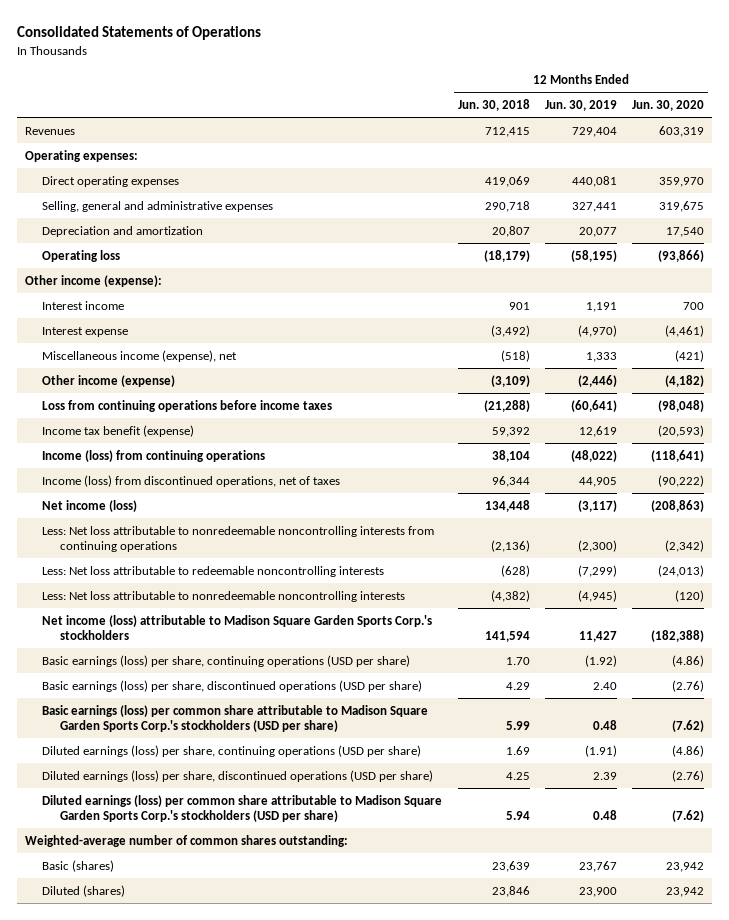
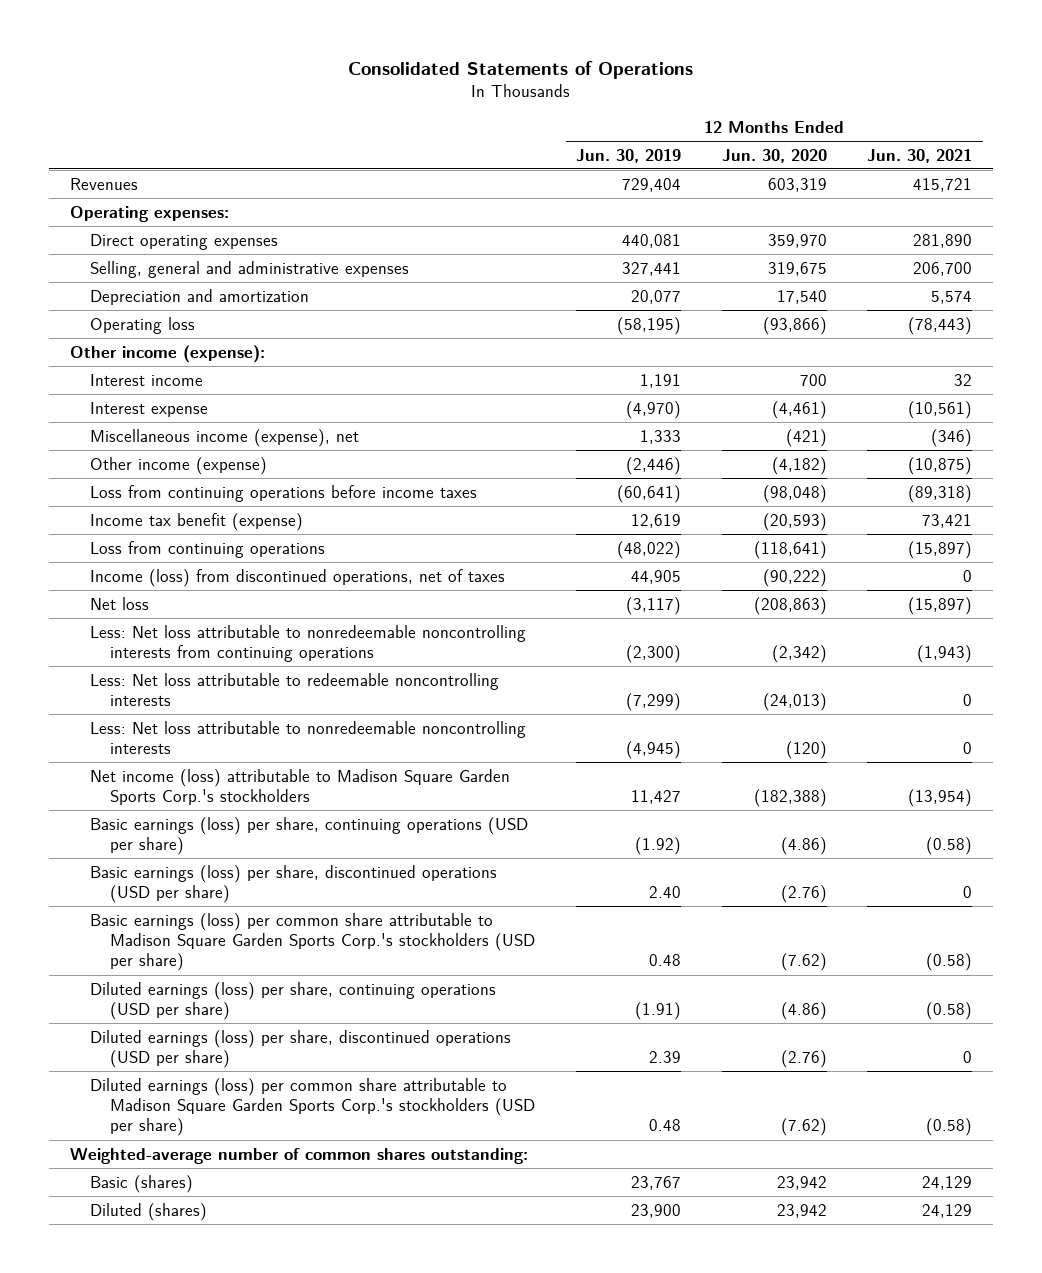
[457,99,530,112] Jun. 30, 2018 -> none
none -> [867,148,973,163] Jun. 30, 2021
[42,449,266,462] Income (loss) from continuing operations -> [89,540,325,558] Loss from continuing operations
[42,499,138,512] Net income (loss) -> [89,596,149,610] Net loss

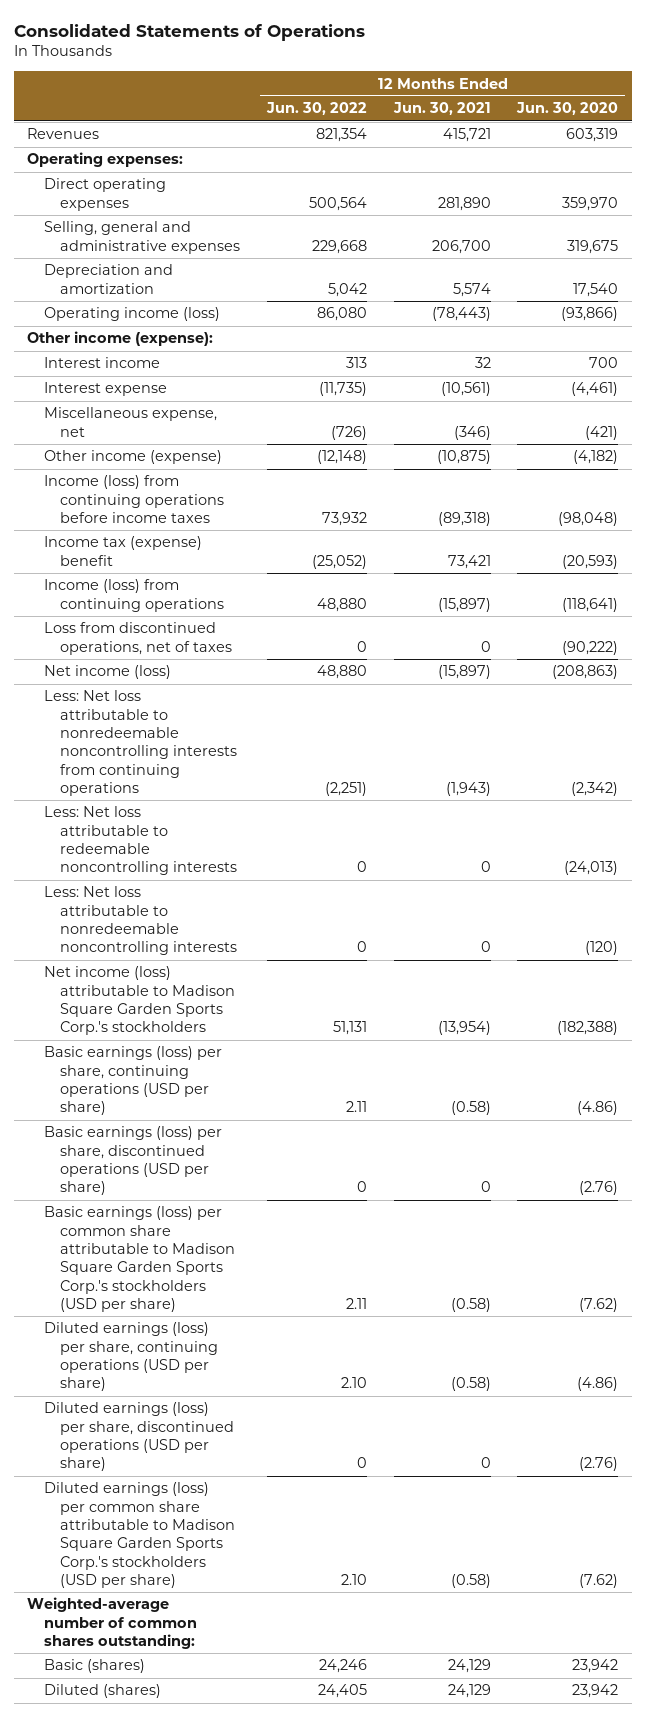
[575,148,681,163] Jun. 30, 2019 -> none
none -> [265,102,367,116] Jun. 30, 2022
[89,316,195,334] Operating loss -> [43,307,220,322] Operating income (loss)
[89,428,359,447] Miscellaneous income (expense), net -> [43,407,217,437] Miscellaneous expense, net
[89,484,477,502] Loss from continuing operations before income taxes -> [43,475,225,524] Income (loss) from continuing operations before income taxes
[89,512,303,531] Income tax benefit (expense) -> [43,536,202,566] Income tax (expense) benefit
[89,540,325,558] Loss from continuing operations -> [43,579,225,612] Income (loss) from continuing operations
[89,568,505,587] Income (loss) from discontinued operations, net of taxes -> [43,622,233,655] Loss from discontinued operations, net of taxes
[89,596,149,610] Net loss -> [43,665,171,680] Net income (loss)

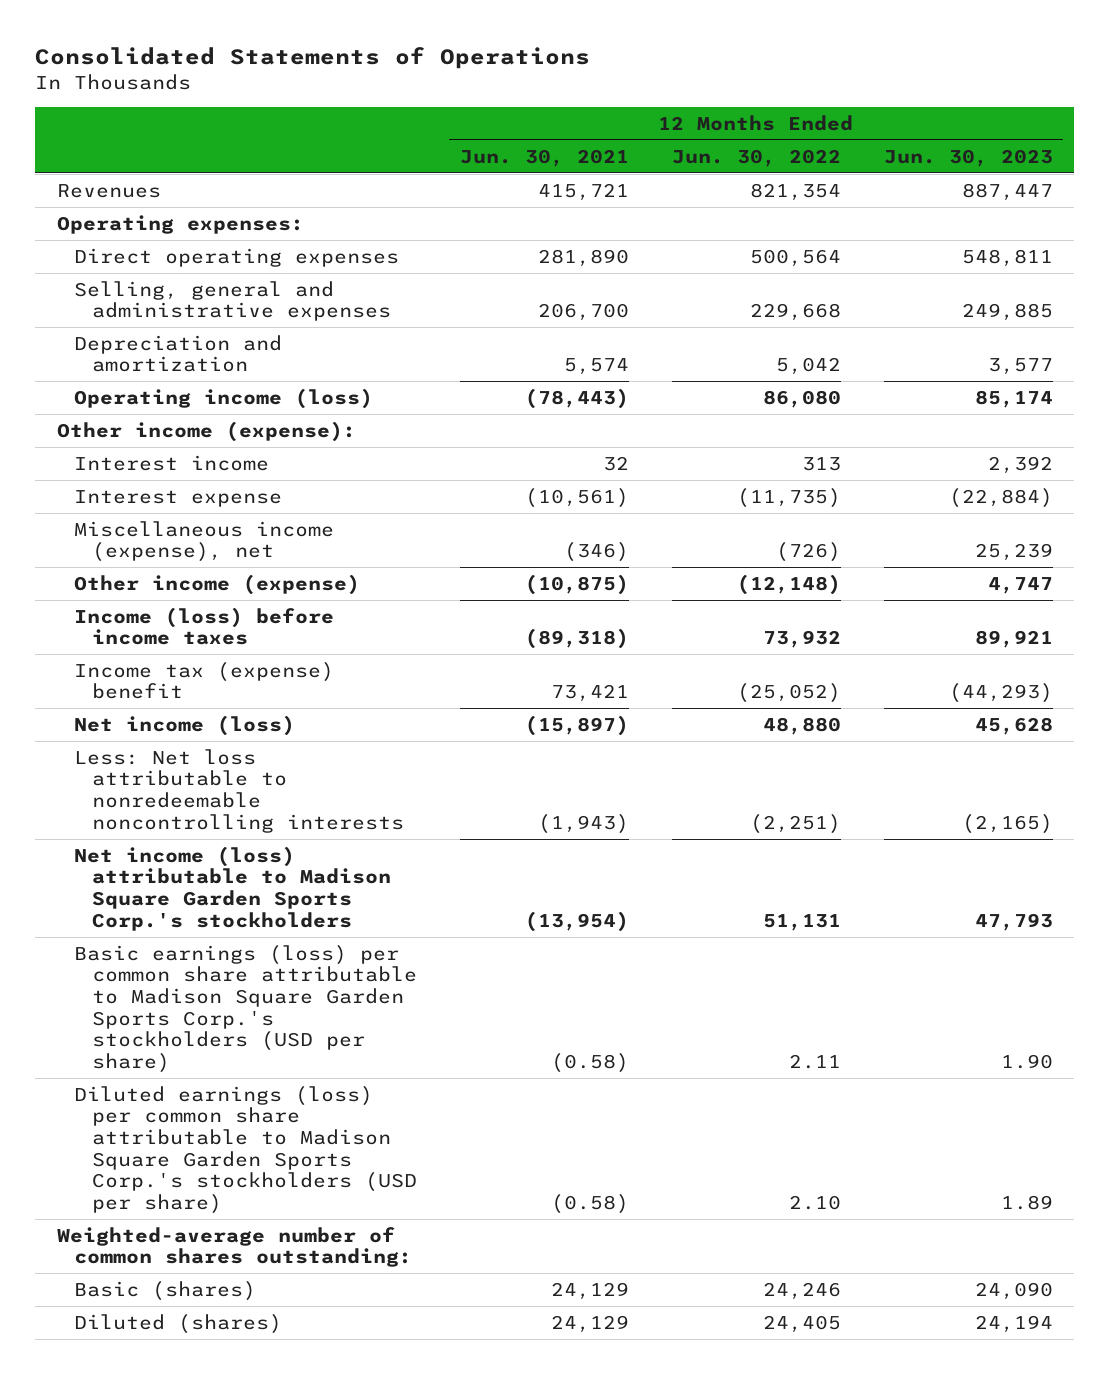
[516,102,619,116] Jun. 30, 2020 -> none
none -> [883,148,1053,167] Jun. 30, 2023
[43,407,217,437] Miscellaneous expense, net -> [74,520,335,563] Miscellaneous income (expense), net
[43,475,225,524] Income (loss) from continuing operations before income taxes -> [74,606,335,646] Income (loss) before income taxes
[43,579,225,612] Income (loss) from continuing operations -> none
[43,622,233,655] Loss from discontinued operations, net of taxes -> none
[43,806,238,876] Less: Net loss attributable to redeemable noncontrolling interests -> none
[43,886,238,956] Less: Net loss attributable to nonredeemable noncontrolling interests -> none
[43,690,238,796] Less: Net loss attributable to nonredeemable noncontrolling interests from continuing operations -> [74,748,404,833] Less: Net loss attributable to nonredeemable noncontrolling interests
[43,1046,222,1116] Basic earnings (loss) per share, continuing operations (USD per share) -> none
[43,1126,222,1196] Basic earnings (loss) per share, discontinued operations (USD per share) -> none
[43,1322,219,1392] Diluted earnings (loss) per share, continuing operations (USD per share) -> none
[43,1402,235,1472] Diluted earnings (loss) per share, discontinued operations (USD per share) -> none

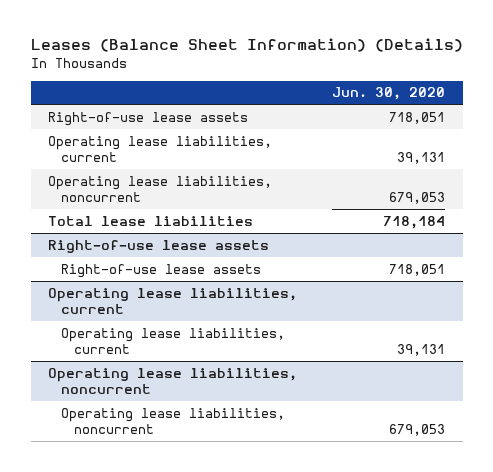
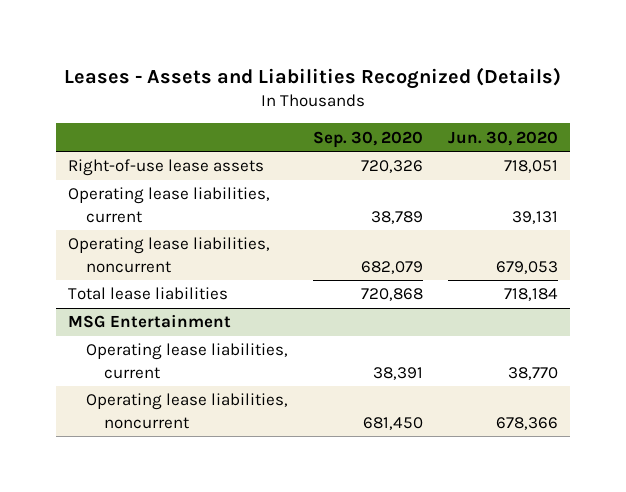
[30,38,463,53] Leases (Balance Sheet Information) (Details) -> [64,66,562,89] Leases - Assets and Liabilities Recognized (Details)
none -> [312,130,423,148] Sep. 30, 2020
[48,239,270,253] Right-of-use lease assets -> none
[61,263,262,278] Right-of-use lease assets -> none
[48,287,298,315] Operating lease liabilities, current -> none
[48,367,298,395] Operating lease liabilities, noncurrent -> none
none -> [68,314,232,329] MSG Entertainment
[397,344,446,357] 39,131 -> [507,366,558,380] 38,770
[389,424,446,437] 679,053 -> [495,416,558,430] 678,366

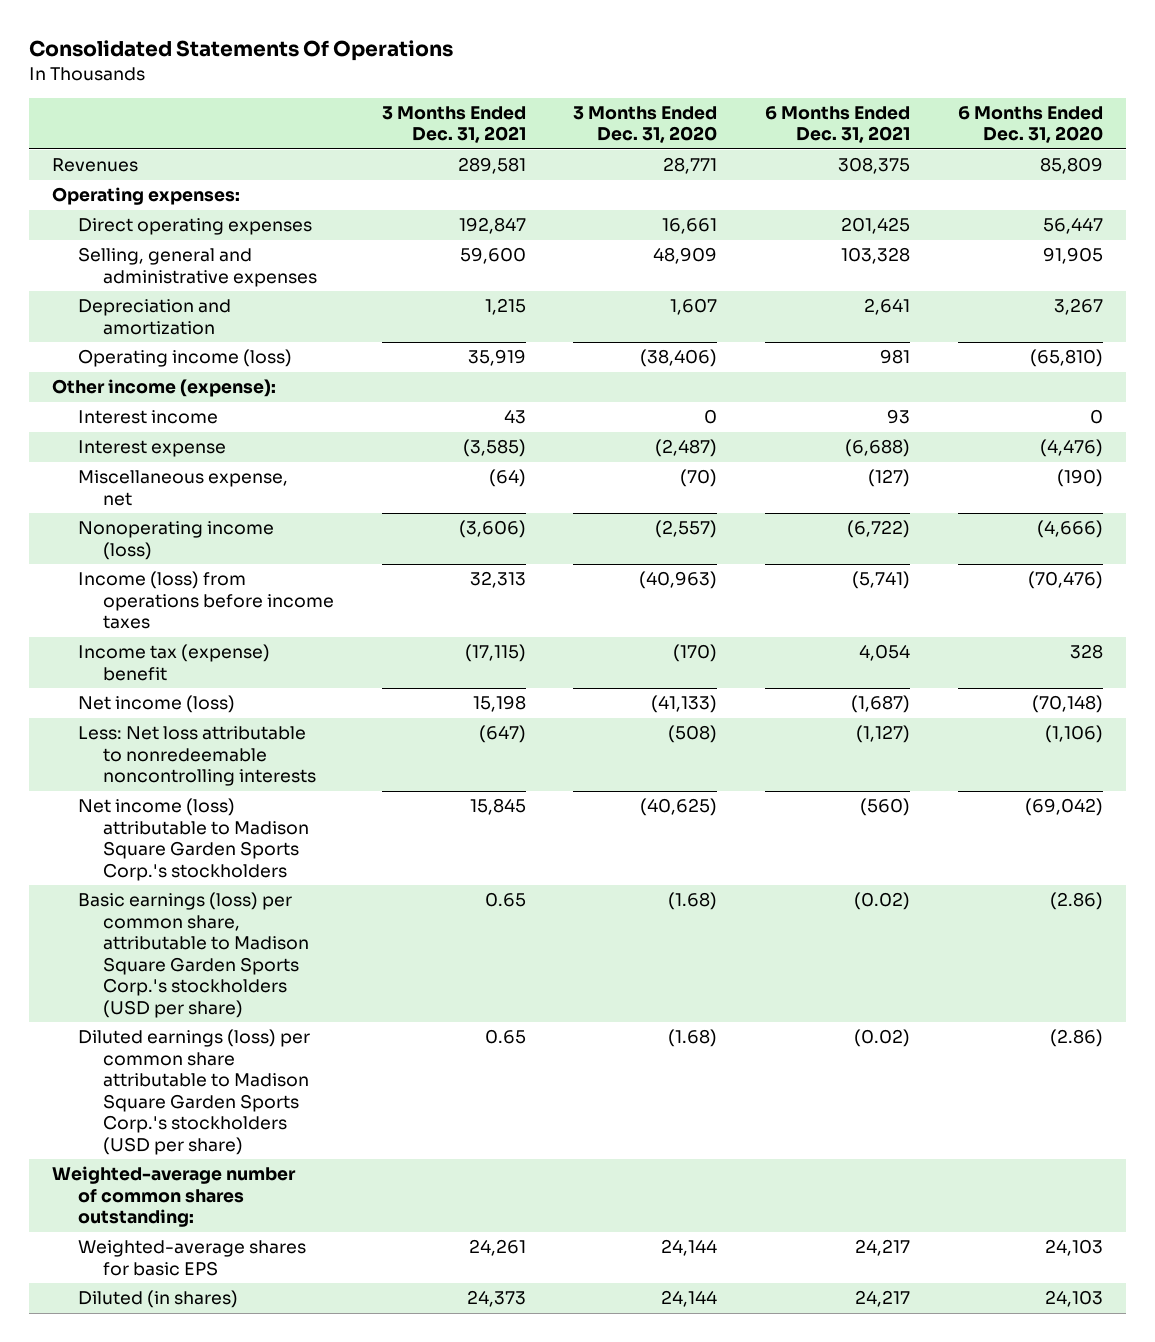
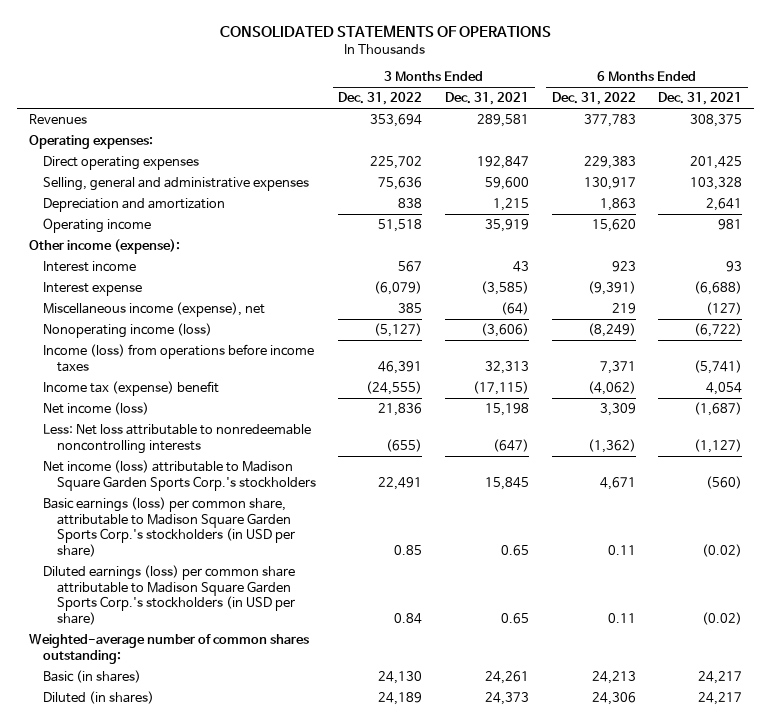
[28,40,453,62] Consolidated Statements Of Operations -> [220,24,552,37] CONSOLIDATED STATEMENTS OF OPERATIONS
[573,105,718,144] 3 Months Ended Dec. 31, 2020 -> none
[957,105,1103,144] 6 Months Ended Dec. 31, 2020 -> none
none -> [338,92,423,106] Dec. 31, 2022
none -> [551,92,636,106] Dec. 31, 2022
[77,349,292,368] Operating income (loss) -> [42,218,151,234] Operating income
[77,470,288,506] Miscellaneous expense, net -> [42,302,265,318] Miscellaneous income (expense), net
[77,892,309,1018] Basic earnings (loss) per common share, attributable to Madison Square Garden Sports Corp.'s stockholders (USD per share) -> [42,497,295,557] Basic earnings (loss) per common share, attributable to Madison Square Garden Sports Corp.'s stockholders (in USD per share)
[77,1029,310,1155] Diluted earnings (loss) per common share attributable to Madison Square Garden Sports Corp.'s stockholders (USD per share) -> [42,565,295,625] Diluted earnings (loss) per common share attributable to Madison Square Garden Sports Corp.'s stockholders (in USD per share)
[77,1240,306,1276] Weighted-average shares for basic EPS -> [42,670,141,684] Basic (in shares)

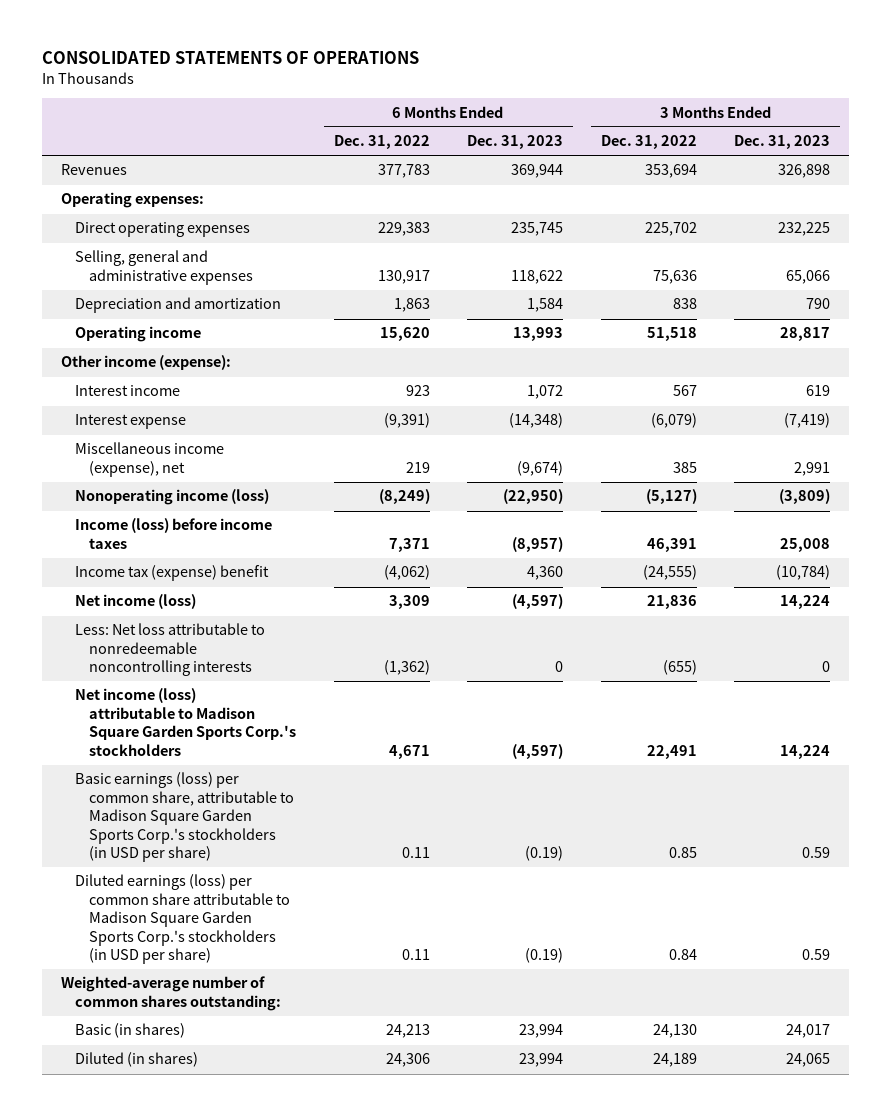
[444,92,529,106] Dec. 31, 2021 -> none
[658,92,743,106] Dec. 31, 2021 -> none
none -> [467,135,564,150] Dec. 31, 2023
none -> [734,135,831,150] Dec. 31, 2023
[42,344,314,372] Income (loss) from operations before income taxes -> [74,518,272,549] Income (loss) before income taxes

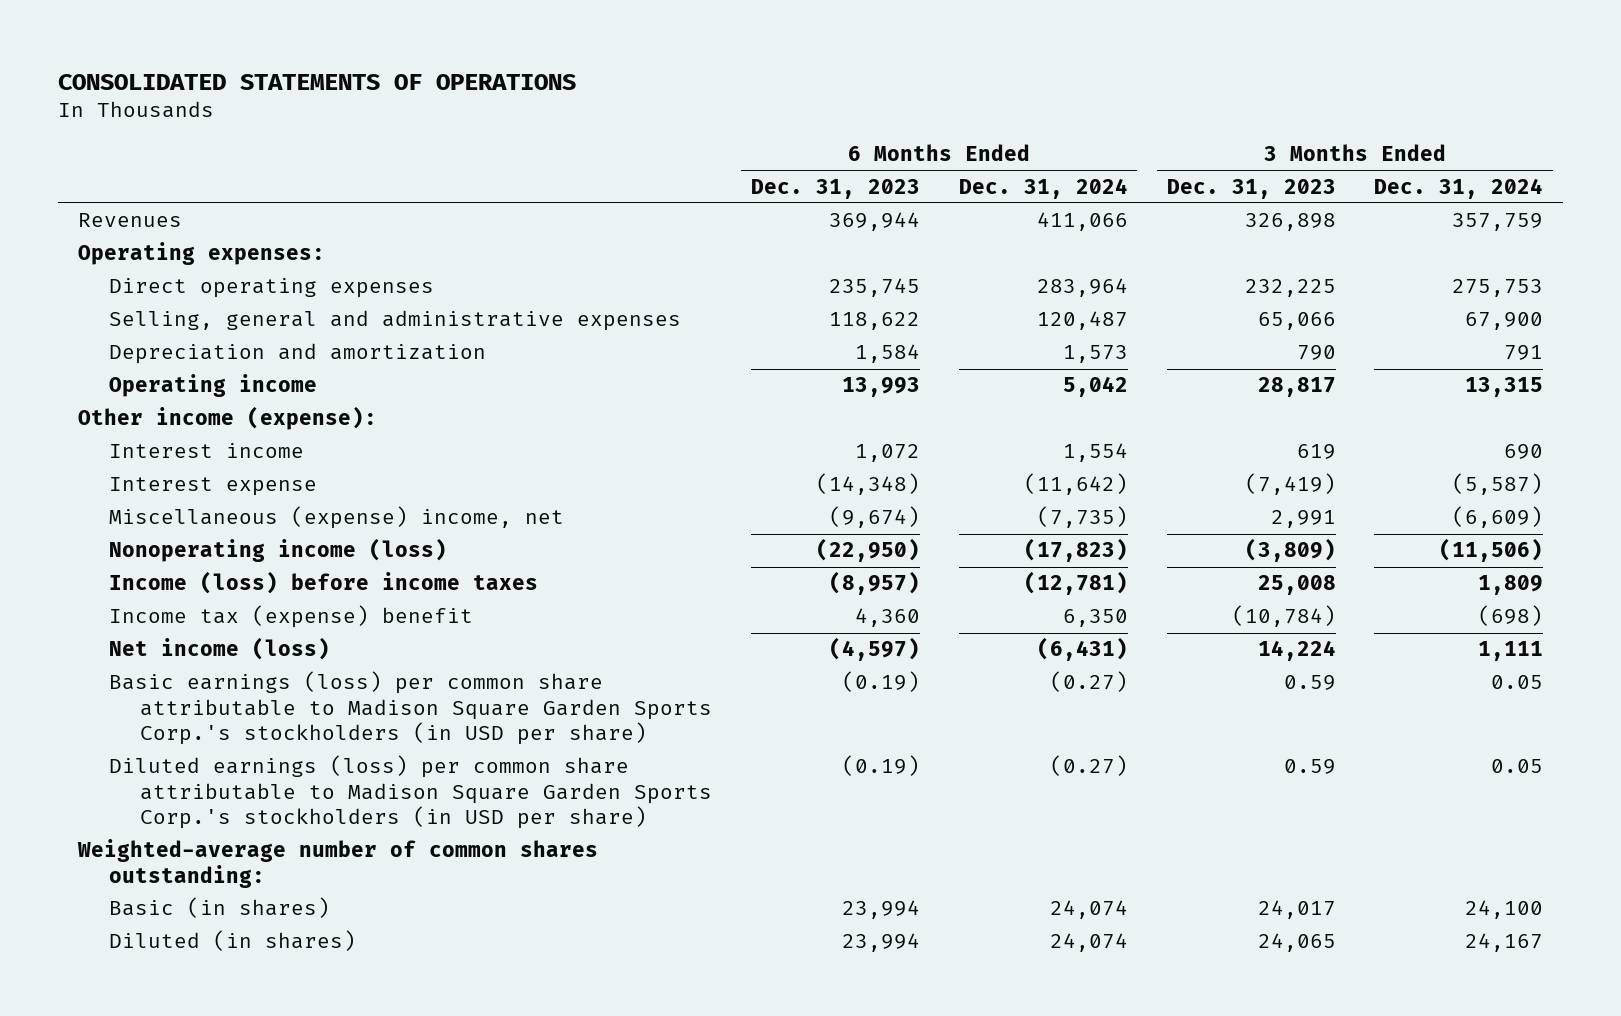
[333,135,430,150] Dec. 31, 2022 -> none
[600,135,697,150] Dec. 31, 2022 -> none
none -> [958,177,1128,199] Dec. 31, 2024
none -> [1374,177,1544,199] Dec. 31, 2024
[74,442,224,477] Miscellaneous income (expense), net -> [108,506,564,530] Miscellaneous (expense) income, net
[74,623,265,677] Less: Net loss attributable to nonredeemable noncontrolling interests -> none
[74,688,296,756] Net income (loss) attributable to Madison Square Garden Sports Corp.'s stockholders -> none
[74,772,294,863] Basic earnings (loss) per common share, attributable to Madison Square Garden Sports Corp.'s stockholders (in USD per share) -> [108,671,713,746] Basic earnings (loss) per common share attributable to Madison Square Garden Sports Corp.'s stockholders (in USD per share)

